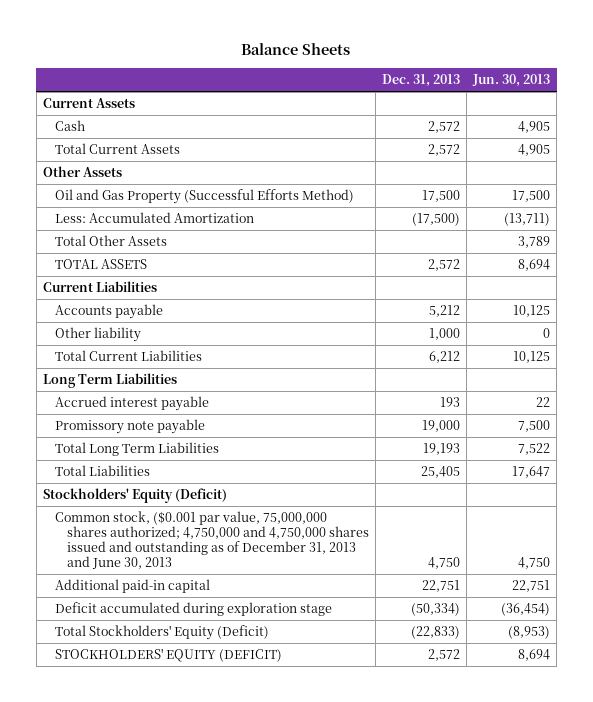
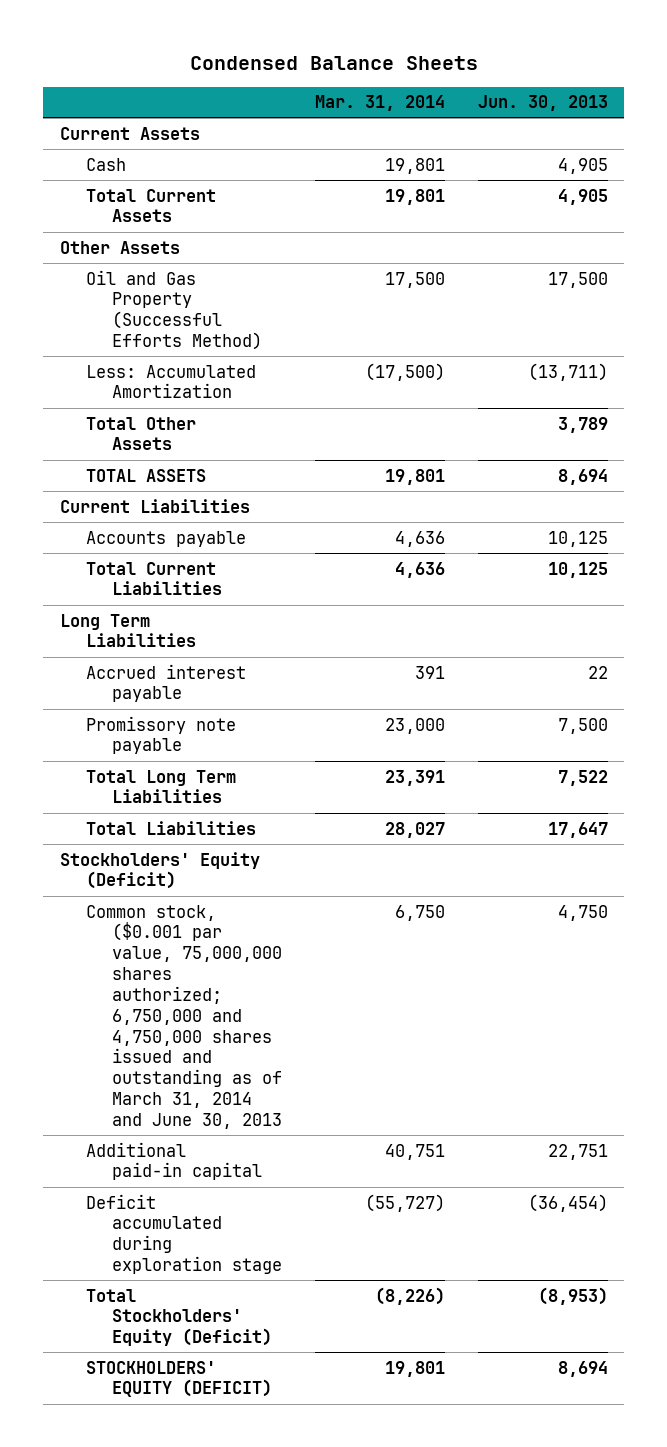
[241,43,351,56] Balance Sheets -> [189,55,478,70] Condensed Balance Sheets
[382,74,461,88] Dec. 31, 2013 -> none
none -> [314,95,445,112] Mar. 31, 2014
[54,327,141,343] Other liability -> none
[54,511,370,569] Common stock, ($0.001 par value, 75,000,000 shares authorized; 4,750,000 and 4,750,000 shares issued and outstanding as of December 31, 2013 and June 30, 2013 -> [85,904,282,1129] Common stock, ($0.001 par value, 75,000,000 shares authorized; 6,750,000 and 4,750,000 shares issued and outstanding as of March 31, 2014 and June 30, 2013

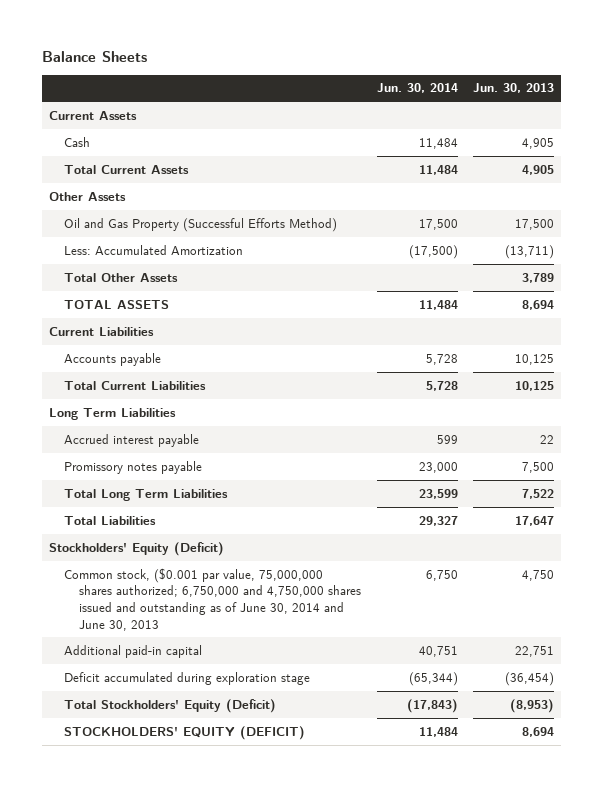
[189,55,478,70] Condensed Balance Sheets -> [41,50,147,62] Balance Sheets
[314,95,445,112] Mar. 31, 2014 -> none
none -> [376,83,458,94] Jun. 30, 2014
[85,715,236,755] Promissory note payable -> [64,460,203,474] Promissory notes payable
[85,904,282,1129] Common stock, ($0.001 par value, 75,000,000 shares authorized; 6,750,000 and 4,750,000 shares issued and outstanding as of March 31, 2014 and June 30, 2013 -> [64,567,362,631] Common stock, ($0.001 par value, 75,000,000 shares authorized; 6,750,000 and 4,750,000 shares issued and outstanding as of June 30, 2014 and June 30, 2013

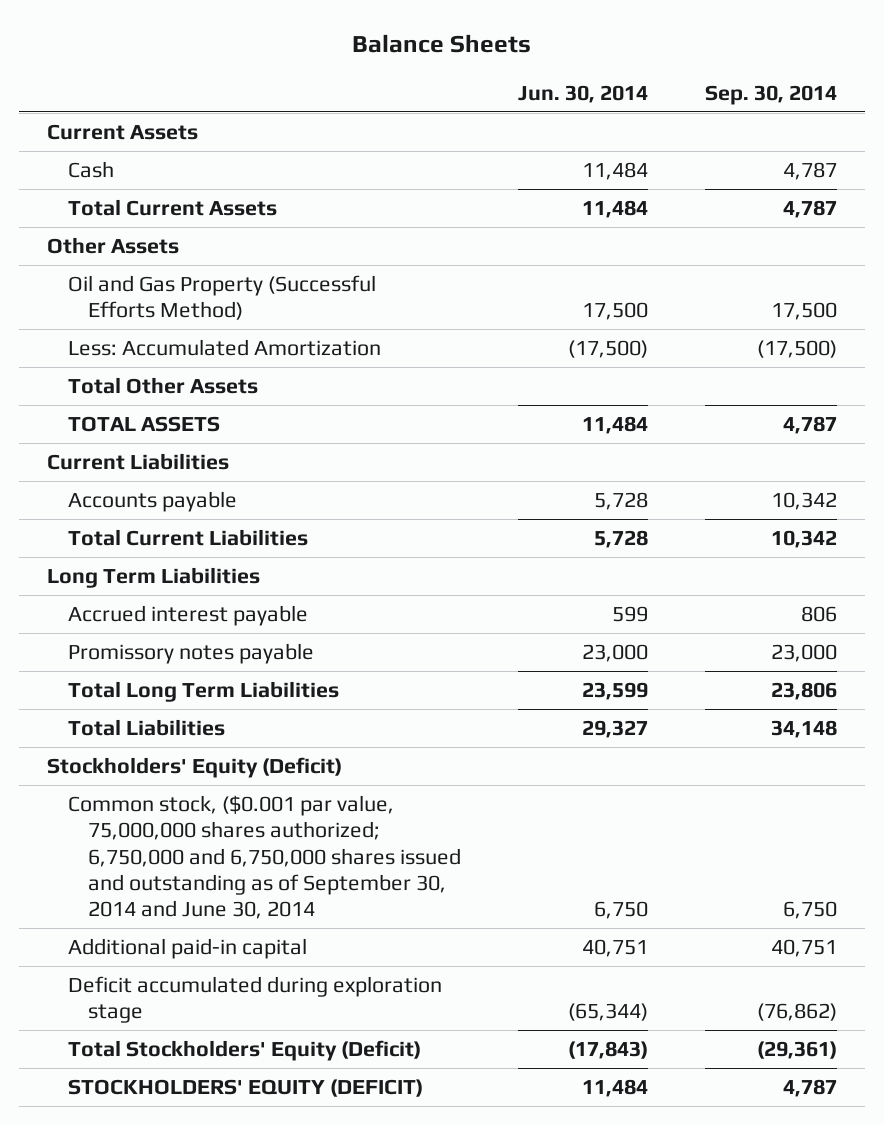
[472,83,554,94] Jun. 30, 2013 -> none
none -> [704,84,837,105] Sep. 30, 2014
[64,567,362,631] Common stock, ($0.001 par value, 75,000,000 shares authorized; 6,750,000 and 4,750,000 shares issued and outstanding as of June 30, 2014 and June 30, 2013 -> [67,795,462,920] Common stock, ($0.001 par value, 75,000,000 shares authorized; 6,750,000 and 6,750,000 shares issued and outstanding as of September 30, 2014 and June 30, 2014

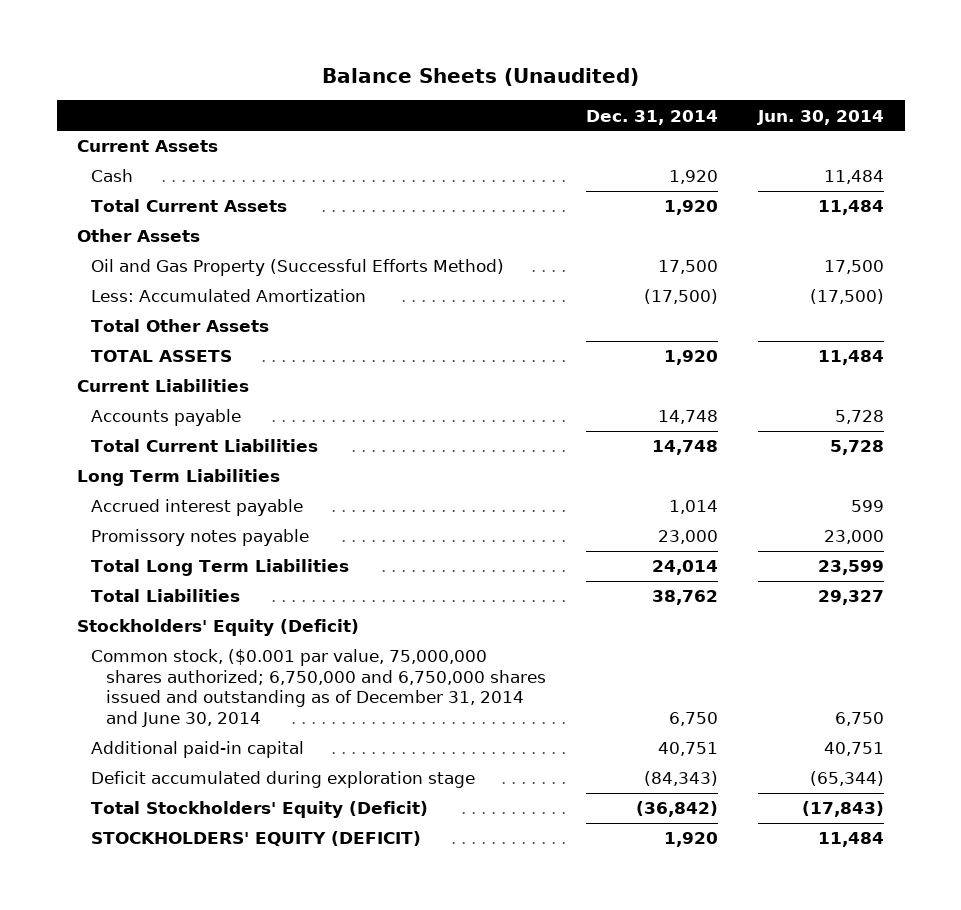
[351,34,531,54] Balance Sheets -> [321,68,639,87] Balance Sheets (Unaudited)
[704,84,837,105] Sep. 30, 2014 -> none
none -> [586,109,719,125] Dec. 31, 2014
[67,795,462,920] Common stock, ($0.001 par value, 75,000,000 shares authorized; 6,750,000 and 6,750,000 shares issued and outstanding as of September 30, 2014 and June 30, 2014 -> [91,649,547,728] Common stock, ($0.001 par value, 75,000,000 shares authorized; 6,750,000 and 6,750,000 shares issued and outstanding as of December 31, 2014 and June 30, 2014

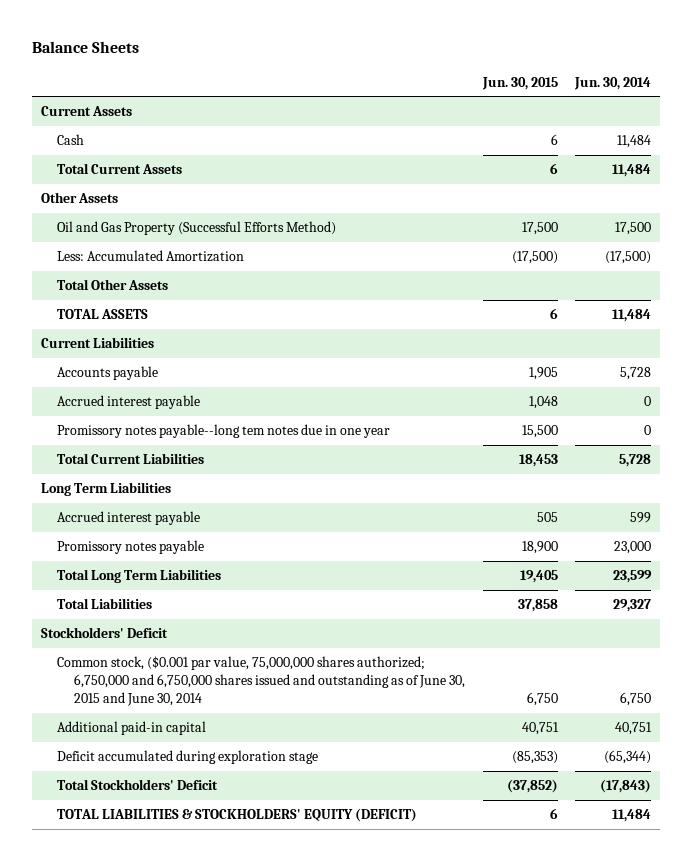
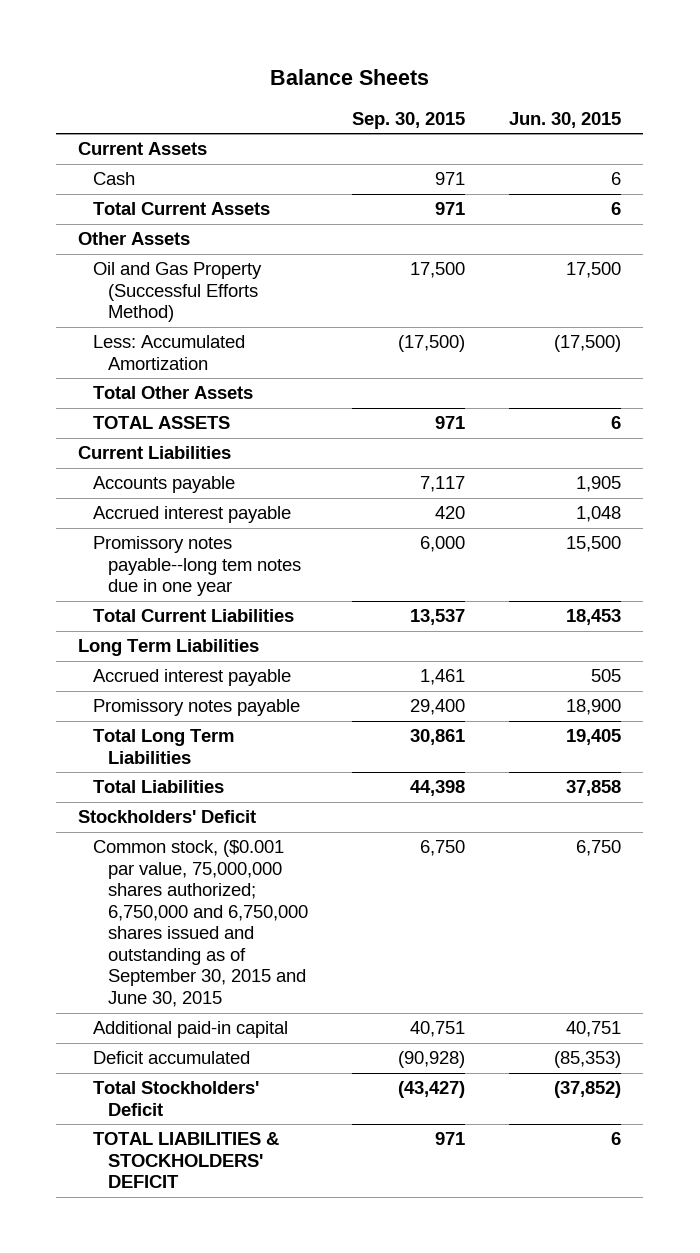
[574,76,652,90] Jun. 30, 2014 -> none
none -> [352,111,466,129] Sep. 30, 2015
[57,656,465,707] Common stock, ($0.001 par value, 75,000,000 shares authorized; 6,750,000 and 6,750,000 shares issued and outstanding as of June 30, 2015 and June 30, 2014 -> [93,840,309,1007] Common stock, ($0.001 par value, 75,000,000 shares authorized; 6,750,000 and 6,750,000 shares issued and outstanding as of September 30, 2015 and June 30, 2015
[57,750,319,765] Deficit accumulated during exploration stage -> [93,1051,251,1065] Deficit accumulated
[57,808,418,823] TOTAL LIABILITIES & STOCKHOLDERS' EQUITY (DEFICIT) -> [93,1132,280,1189] TOTAL LIABILITIES & STOCKHOLDERS' DEFICIT

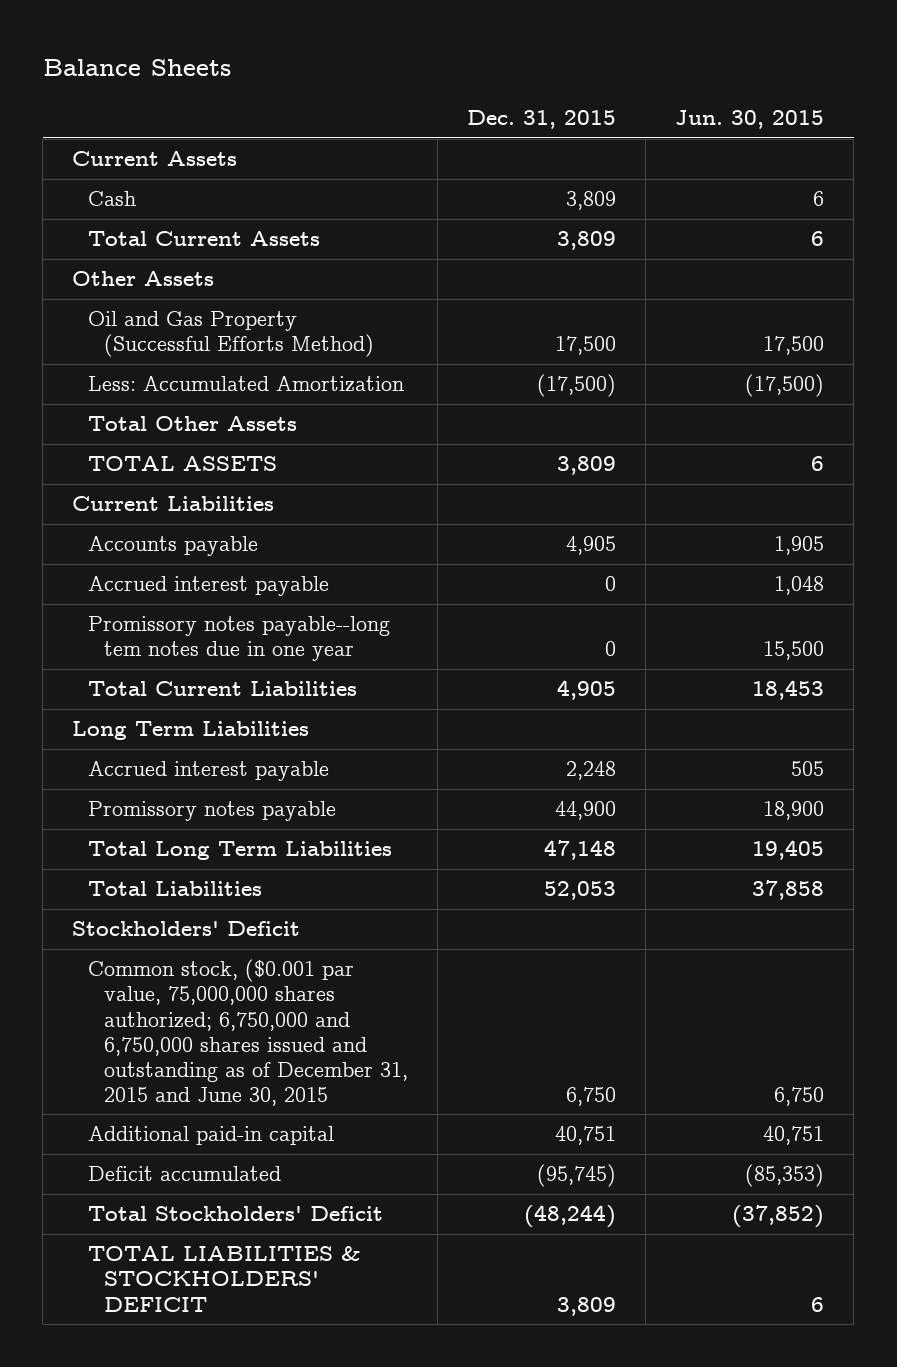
[352,111,466,129] Sep. 30, 2015 -> none
none -> [466,110,616,130] Dec. 31, 2015
[93,840,309,1007] Common stock, ($0.001 par value, 75,000,000 shares authorized; 6,750,000 and 6,750,000 shares issued and outstanding as of September 30, 2015 and June 30, 2015 -> [88,959,408,1106] Common stock, ($0.001 par value, 75,000,000 shares authorized; 6,750,000 and 6,750,000 shares issued and outstanding as of December 31, 2015 and June 30, 2015

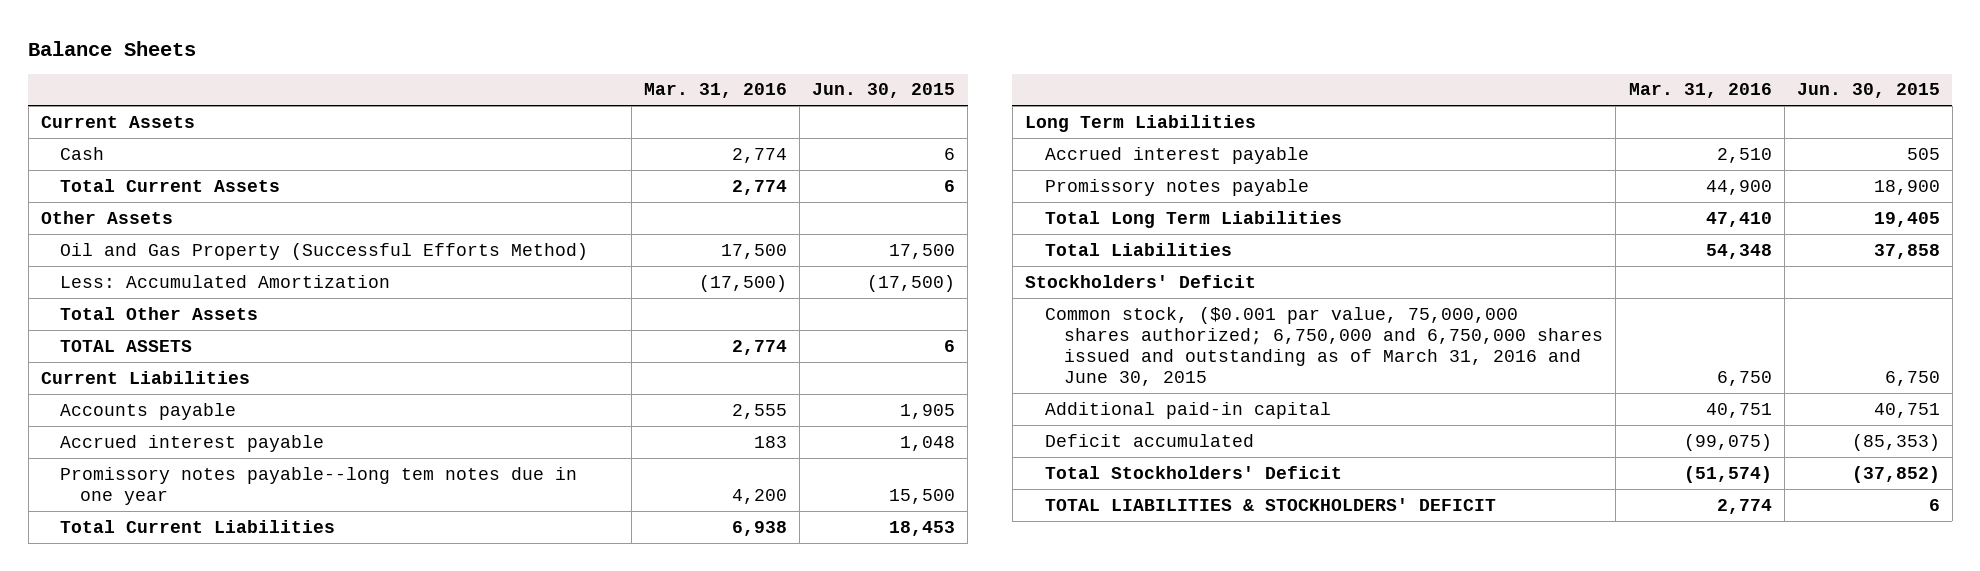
[466,110,616,130] Dec. 31, 2015 -> none
none -> [644,83,788,99] Mar. 31, 2016
[88,959,408,1106] Common stock, ($0.001 par value, 75,000,000 shares authorized; 6,750,000 and 6,750,000 shares issued and outstanding as of December 31, 2015 and June 30, 2015 -> [1044,306,1604,387] Common stock, ($0.001 par value, 75,000,000 shares authorized; 6,750,000 and 6,750,000 shares issued and outstanding as of March 31, 2016 and June 30, 2015

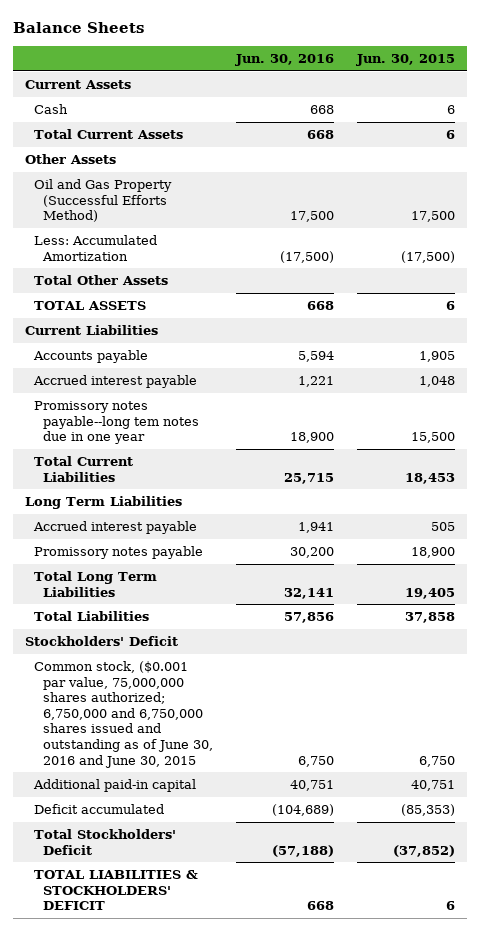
[644,83,788,99] Mar. 31, 2016 -> none
none -> [235,53,335,66] Jun. 30, 2016
[1044,306,1604,387] Common stock, ($0.001 par value, 75,000,000 shares authorized; 6,750,000 and 6,750,000 shares issued and outstanding as of March 31, 2016 and June 30, 2015 -> [33,660,213,768] Common stock, ($0.001 par value, 75,000,000 shares authorized; 6,750,000 and 6,750,000 shares issued and outstanding as of June 30, 2016 and June 30, 2015

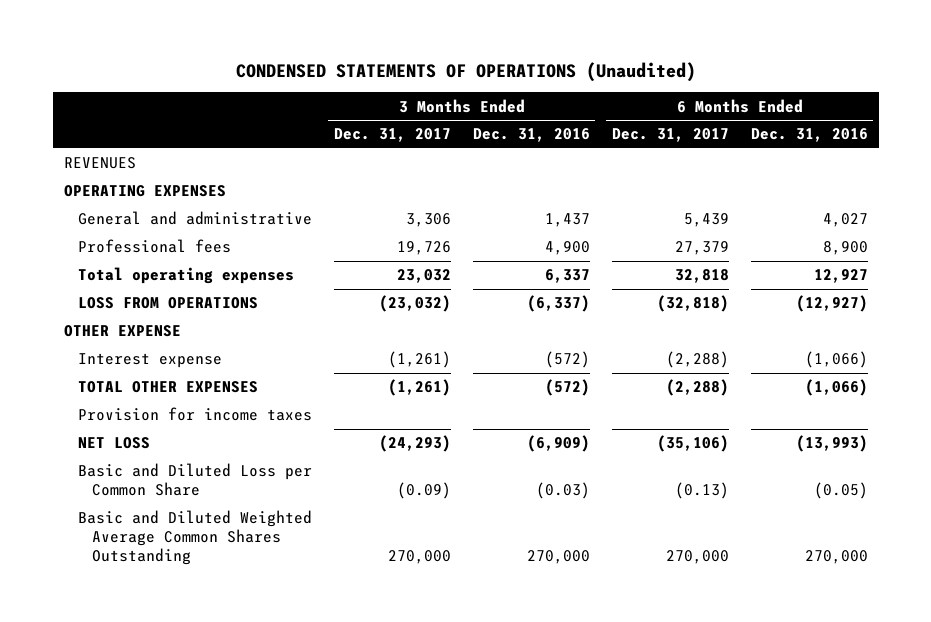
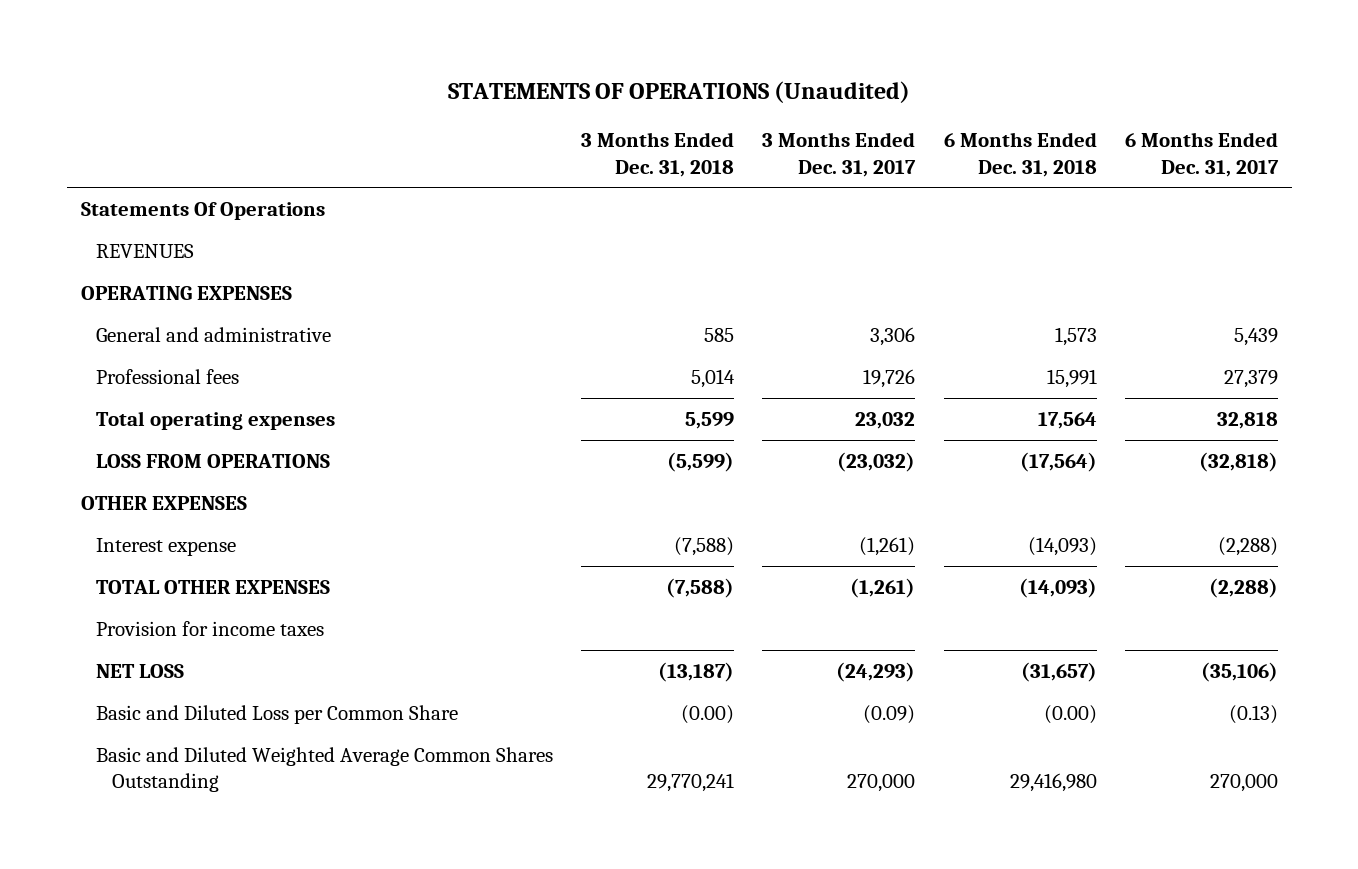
[235,61,696,82] CONDENSED STATEMENTS OF OPERATIONS (Unaudited) -> [448,80,911,103] STATEMENTS OF OPERATIONS (Unaudited)
[472,128,590,143] Dec. 31, 2016 -> none
[750,128,868,143] Dec. 31, 2016 -> none
none -> [581,132,735,177] 3 Months Ended Dec. 31, 2018
none -> [943,132,1097,177] 6 Months Ended Dec. 31, 2018
none -> [80,201,325,220] Statements Of Operations
[63,325,181,338] OTHER EXPENSE -> [80,495,247,510] OTHER EXPENSES

